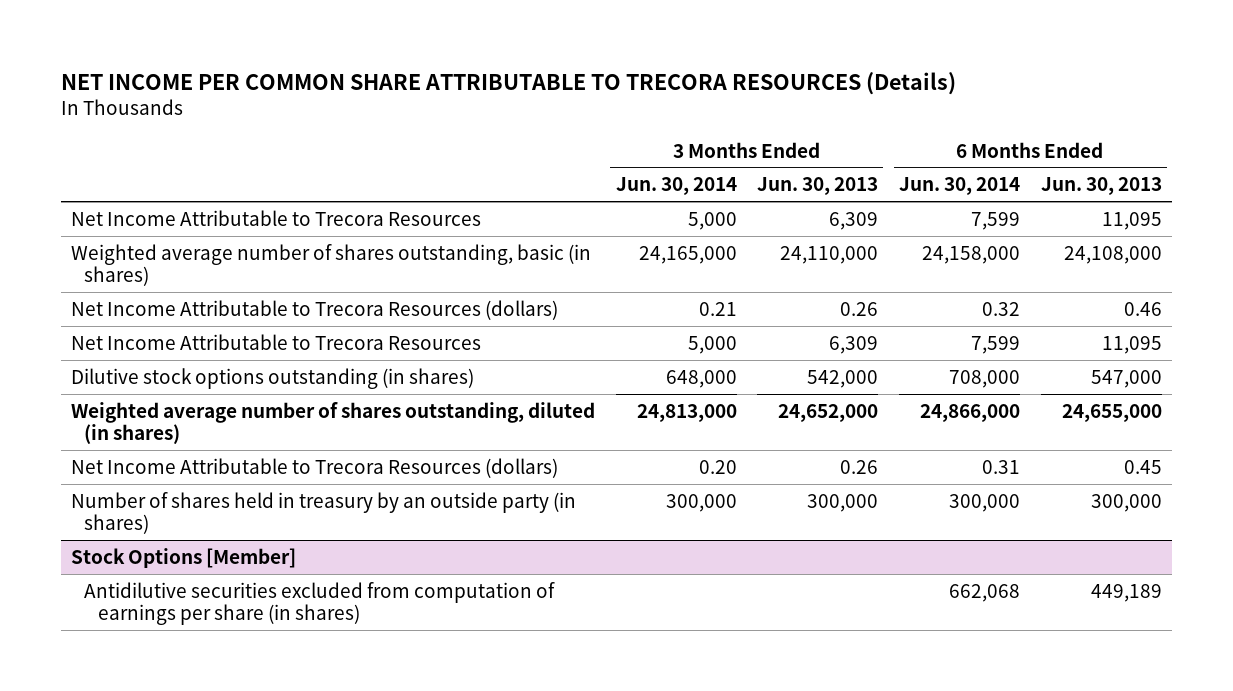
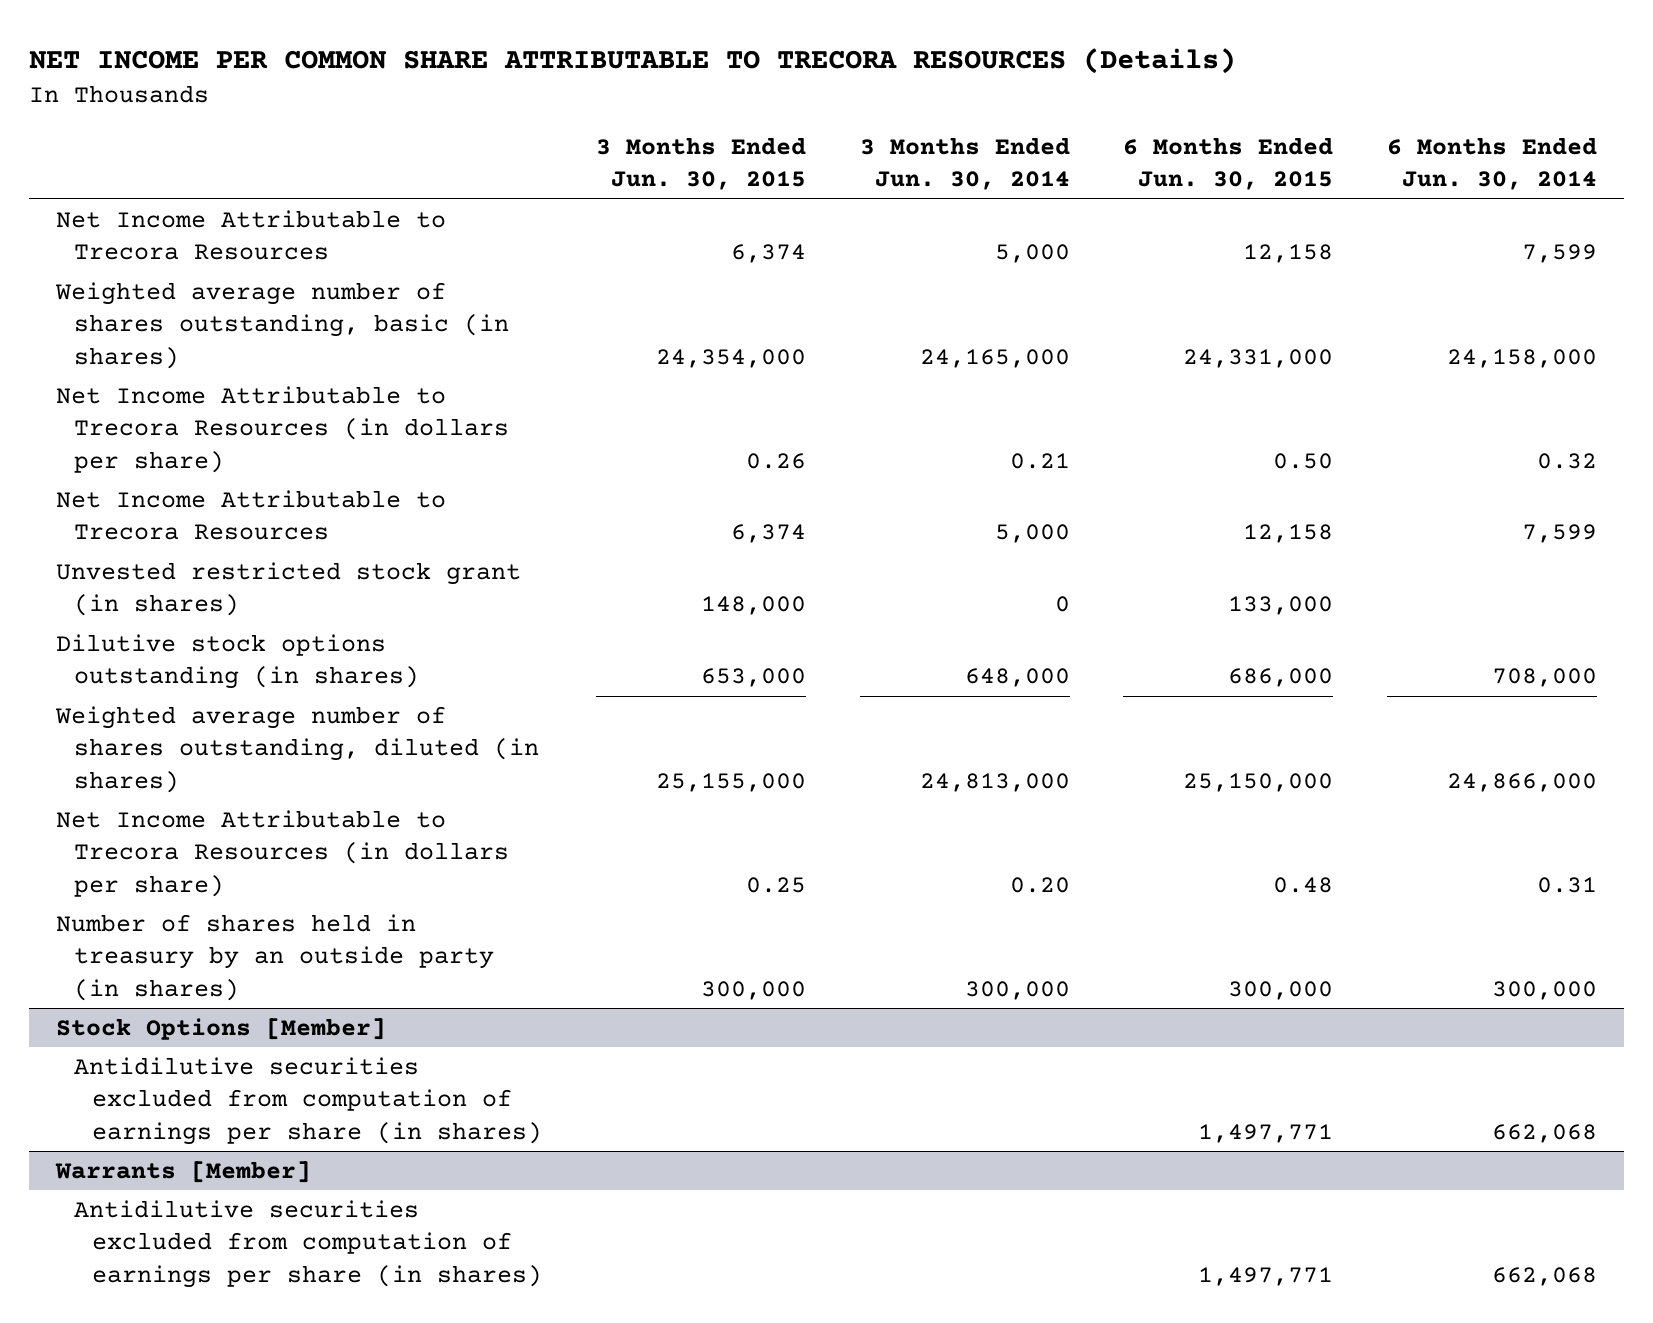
[757,177,879,196] Jun. 30, 2013 -> none
[1040,177,1162,196] Jun. 30, 2013 -> none
none -> [595,137,806,191] 3 Months Ended Jun. 30, 2015
none -> [1123,137,1334,191] 6 Months Ended Jun. 30, 2015
[70,299,558,320] Net Income Attributable to Trecora Resources (dollars) -> [55,385,509,473] Net Income Attributable to Trecora Resources (in dollars per share)
none -> [55,561,521,617] Unvested restricted stock grant (in shares)
[70,457,558,478] Net Income Attributable to Trecora Resources (dollars) -> [55,809,509,897] Net Income Attributable to Trecora Resources (in dollars per share)
none -> [54,1160,311,1183] Warrants [Member]
none -> [73,1199,543,1288] Antidilutive securities excluded from computation of earnings per share (in shares)

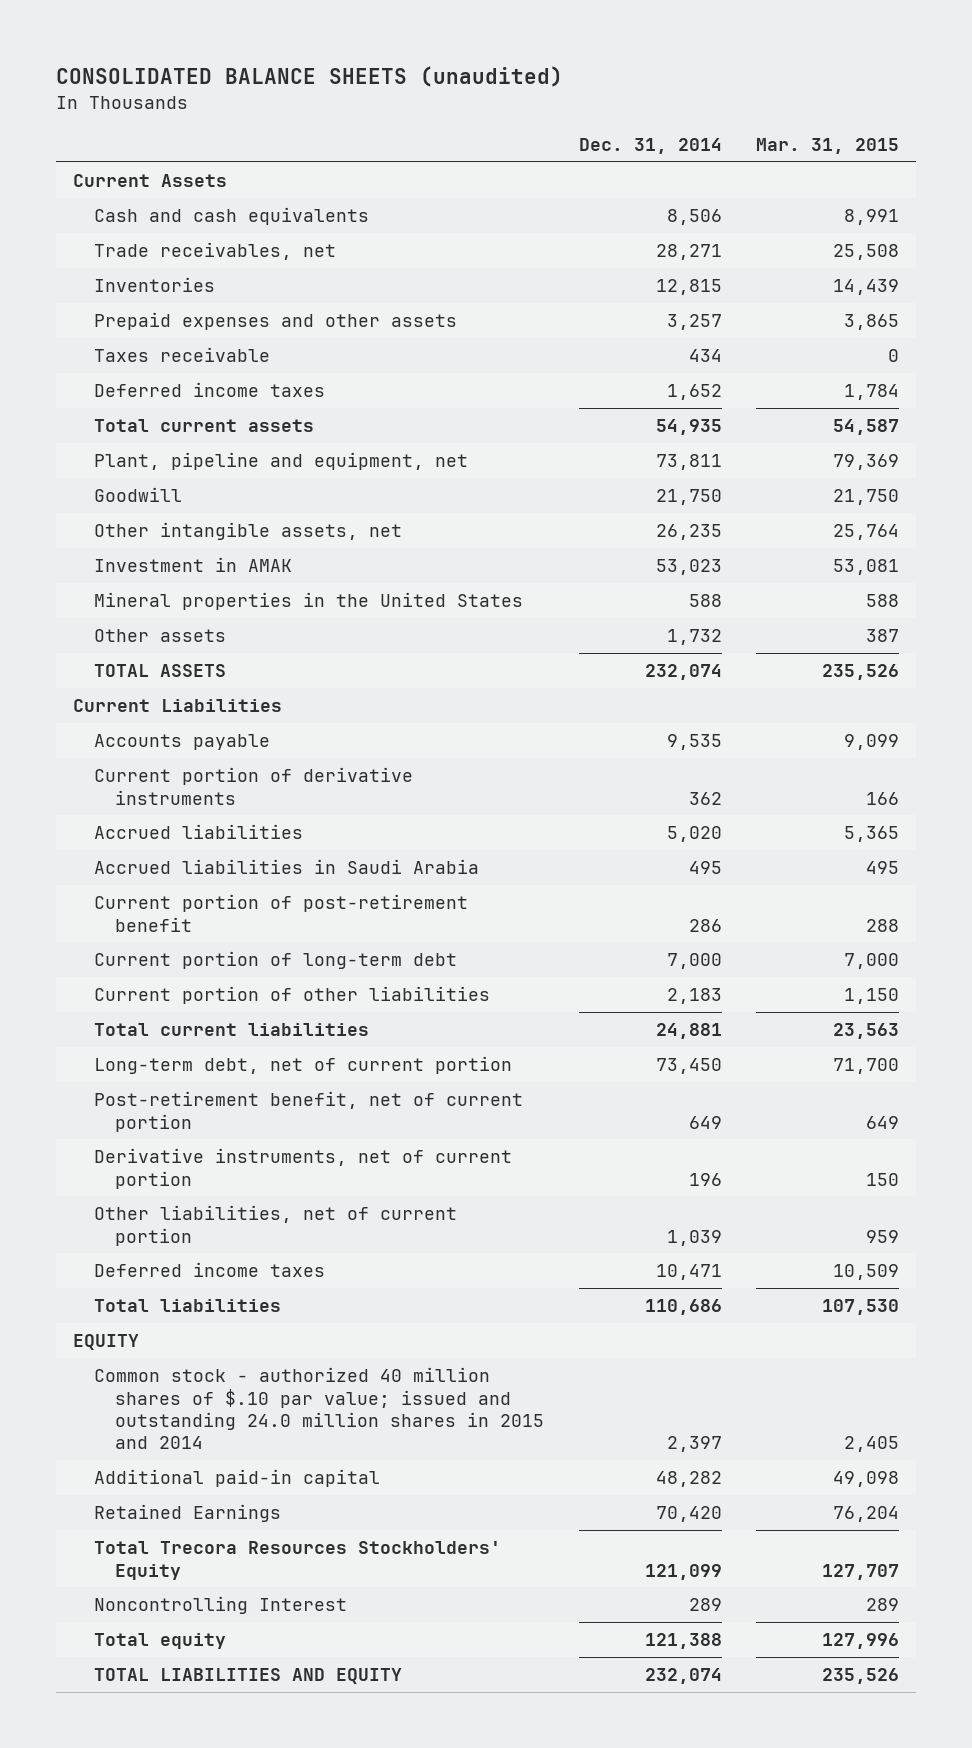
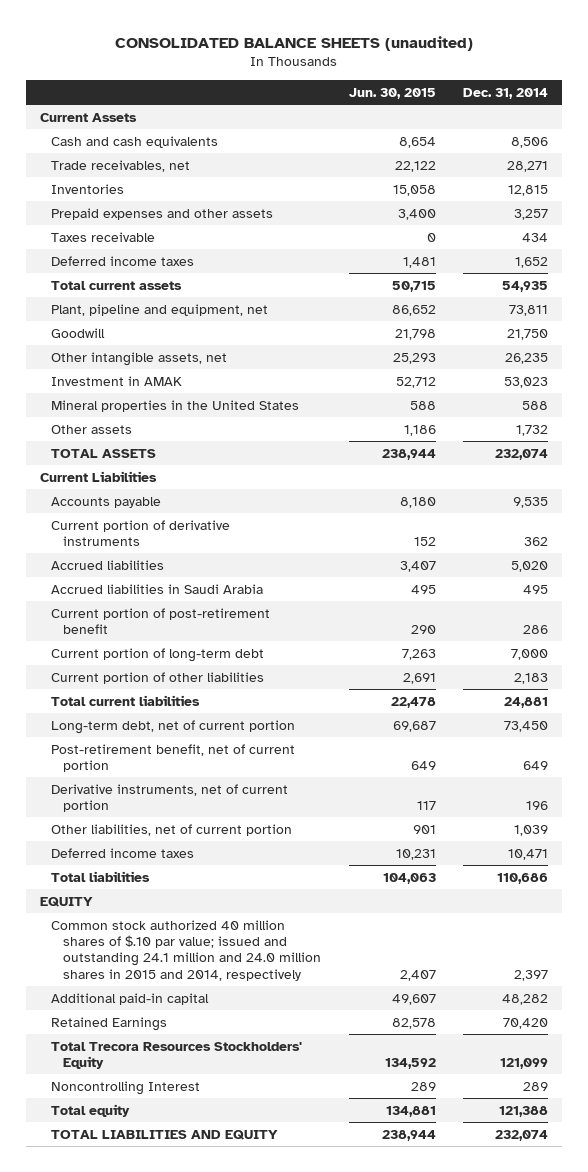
[755,137,899,154] Mar. 31, 2015 -> none
none -> [348,88,436,100] Jun. 30, 2015
[94,1367,545,1450] Common stock - authorized 40 million shares of $.10 par value; issued and outstanding 24.0 million shares in 2015 and 2014 -> [51,919,322,981] Common stock authorized 40 million shares of $.10 par value; issued and outstanding 24.1 million and 24.0 million shares in 2015 and 2014, respectively

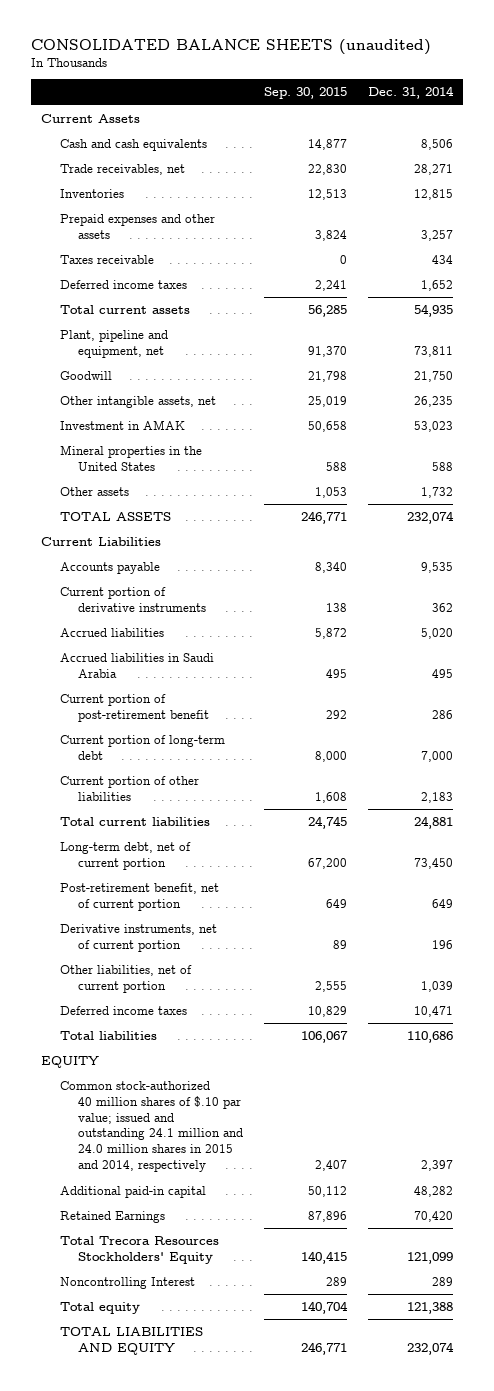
[348,88,436,100] Jun. 30, 2015 -> none
none -> [263,87,347,100] Sep. 30, 2015
[51,919,322,981] Common stock authorized 40 million shares of $.10 par value; issued and outstanding 24.1 million and 24.0 million shares in 2015 and 2014, respectively -> [59,1080,243,1173] Common stock-authorized 40 million shares of $.10 par value; issued and outstanding 24.1 million and 24.0 million shares in 2015 and 2014, respectively

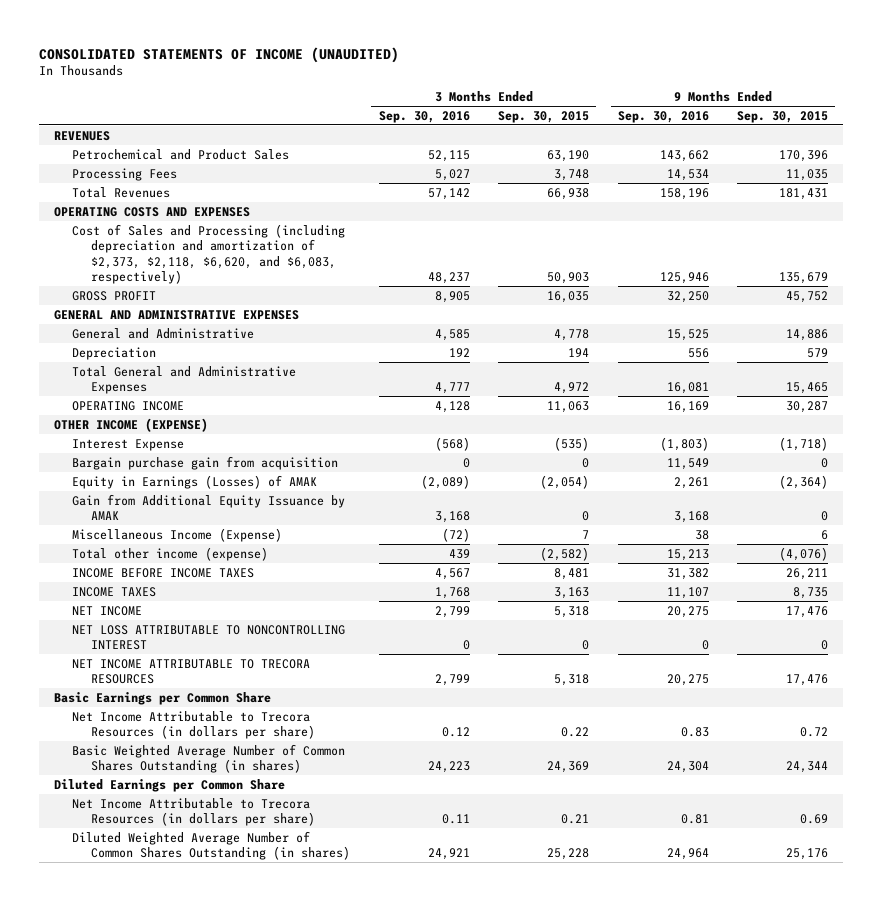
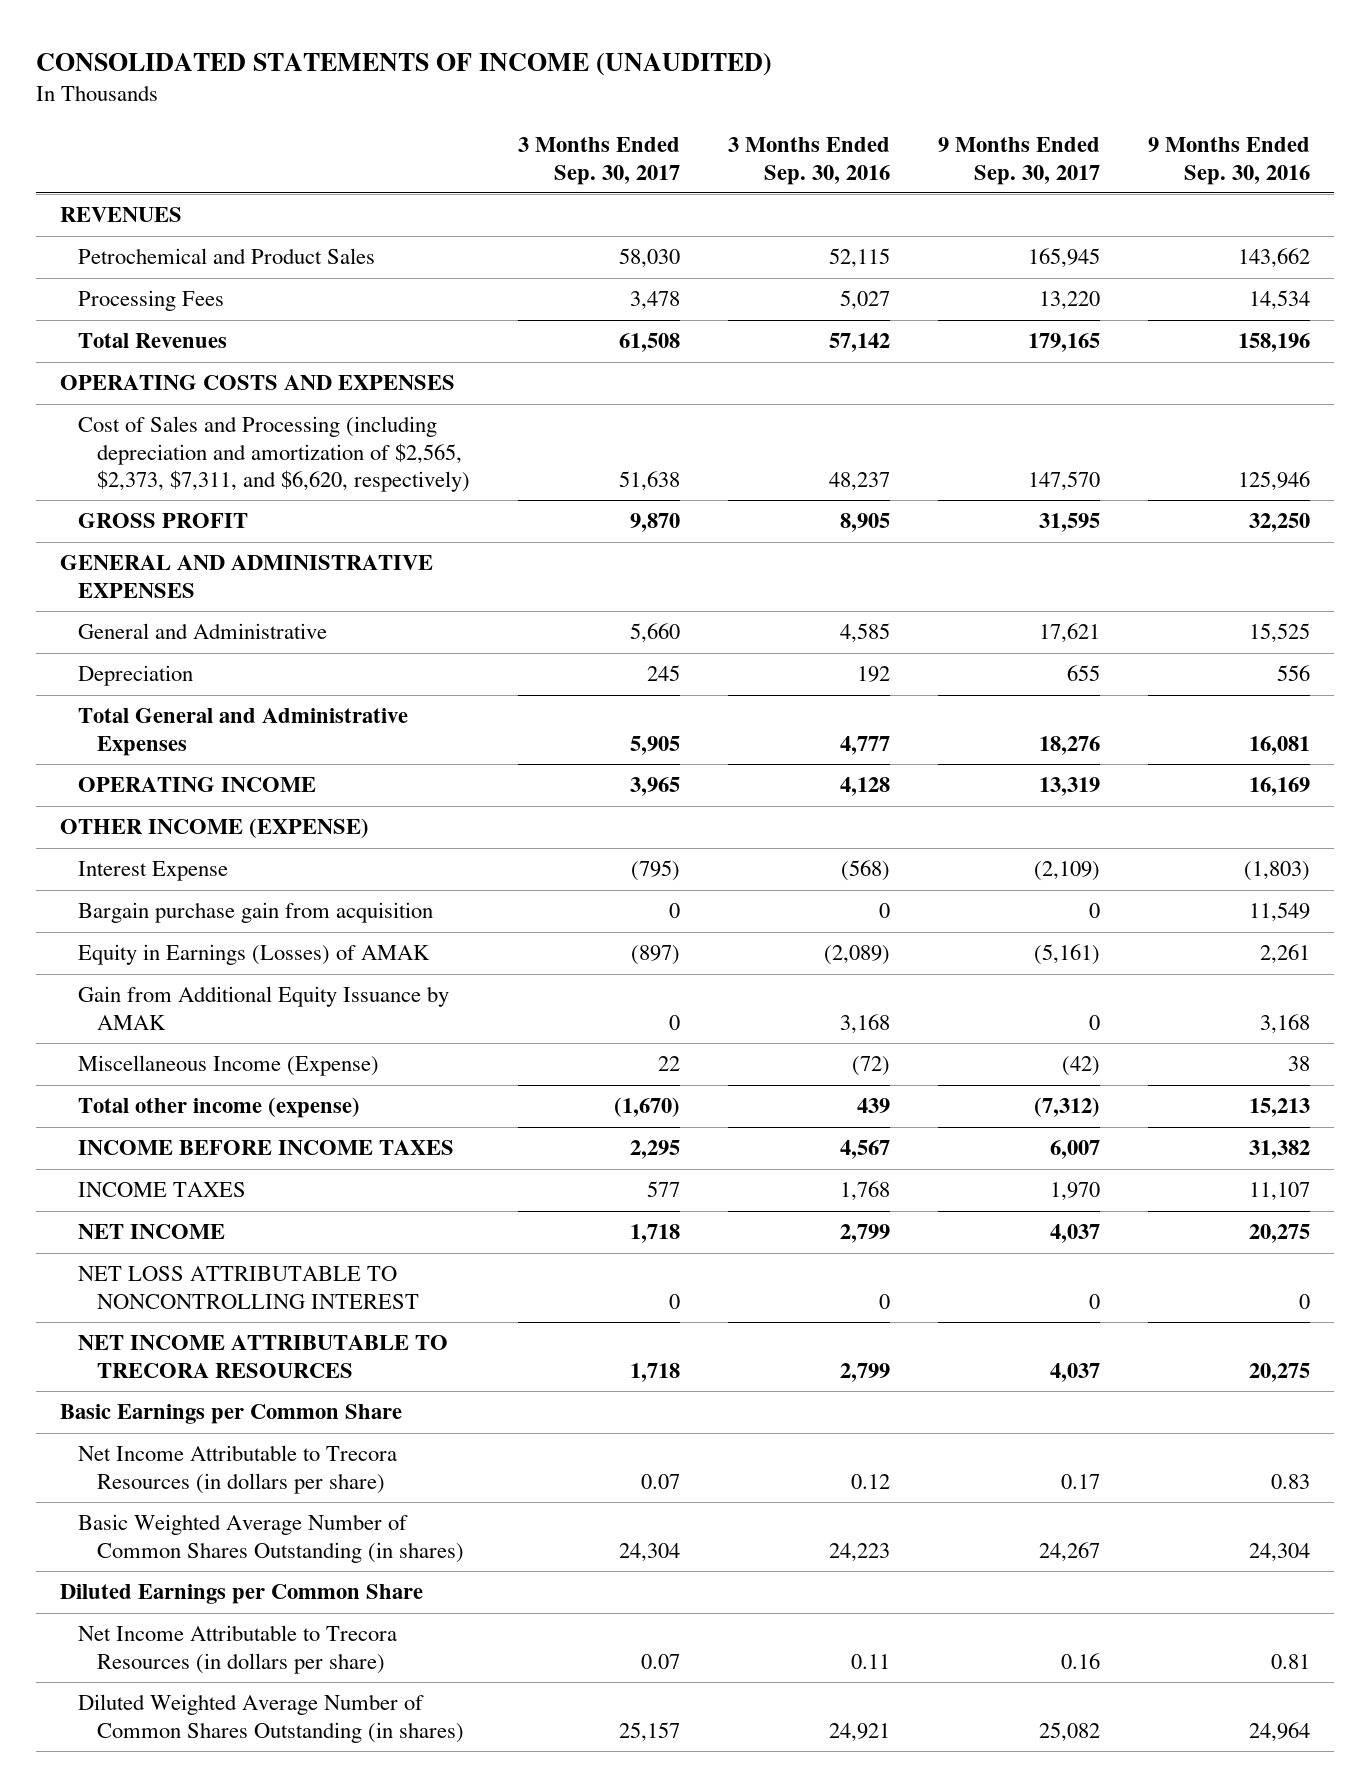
[498,110,590,123] Sep. 30, 2015 -> none
[737,110,829,123] Sep. 30, 2015 -> none
none -> [517,137,680,185] 3 Months Ended Sep. 30, 2017
none -> [937,137,1100,185] 9 Months Ended Sep. 30, 2017
[72,223,346,284] Cost of Sales and Processing (including depreciation and amortization of $2,373, $2,118, $6,620, and $6,083, respectively) -> [78,416,470,492] Cost of Sales and Processing (including depreciation and amortization of $2,565, $2,373, $7,311, and $6,620, respectively)

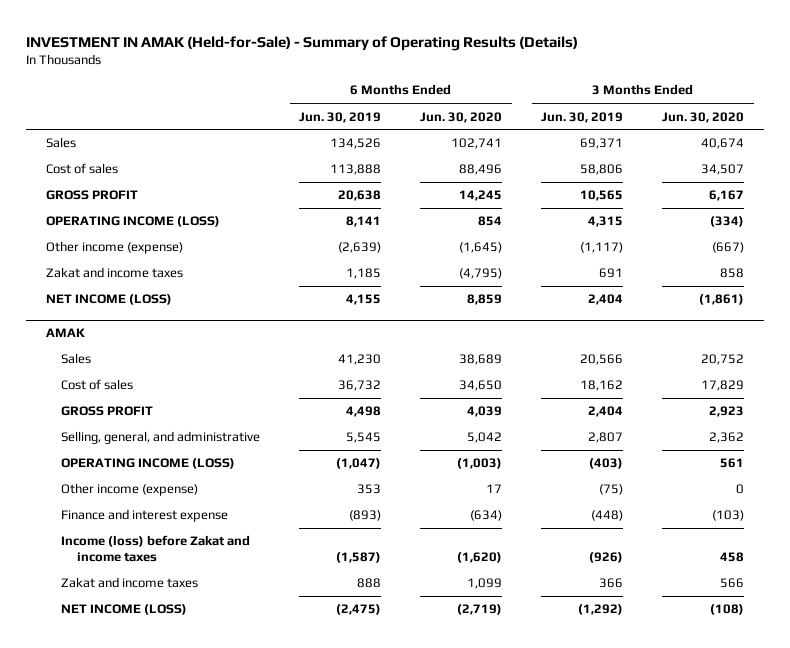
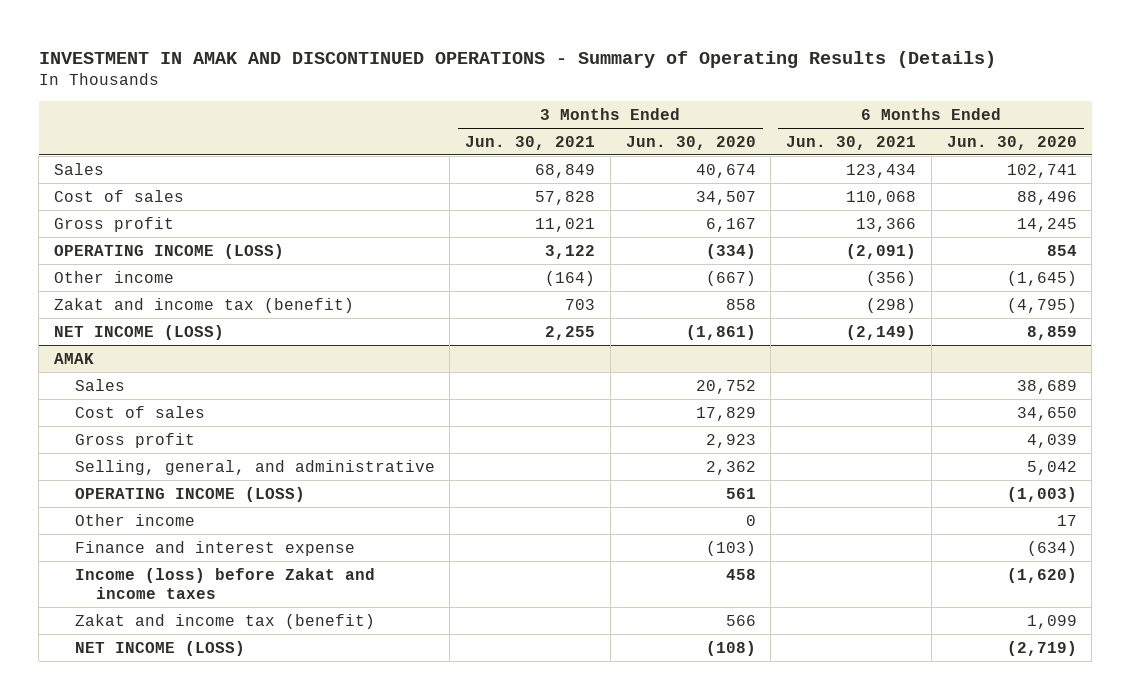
[26,35,579,51] INVESTMENT IN AMAK (Held-for-Sale) - Summary of Operating Results (Details) -> [38,50,996,68] INVESTMENT IN AMAK AND DISCONTINUED OPERATIONS - Summary of Operating Results (Details)
[299,111,382,123] Jun. 30, 2019 -> none
[541,111,624,123] Jun. 30, 2019 -> none
none -> [465,135,596,150] Jun. 30, 2021
none -> [786,135,917,150] Jun. 30, 2021
[45,190,138,201] GROSS PROFIT -> [53,216,174,232] Gross profit
[45,241,183,255] Other income (expense) -> [53,270,174,283] Other income
[45,267,183,279] Zakat and income taxes -> [53,297,354,313] Zakat and income tax (benefit)
[61,406,154,417] GROSS PROFIT -> [74,432,195,448] Gross profit
[61,483,199,497] Other income (expense) -> [74,513,195,526] Other income
[61,577,199,589] Zakat and income taxes -> [74,613,375,629] Zakat and income tax (benefit)

